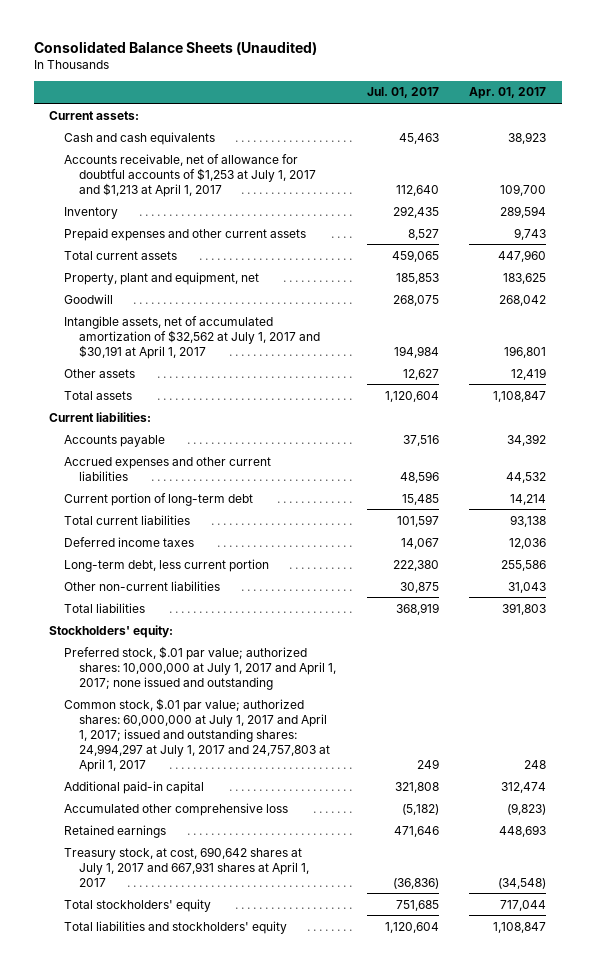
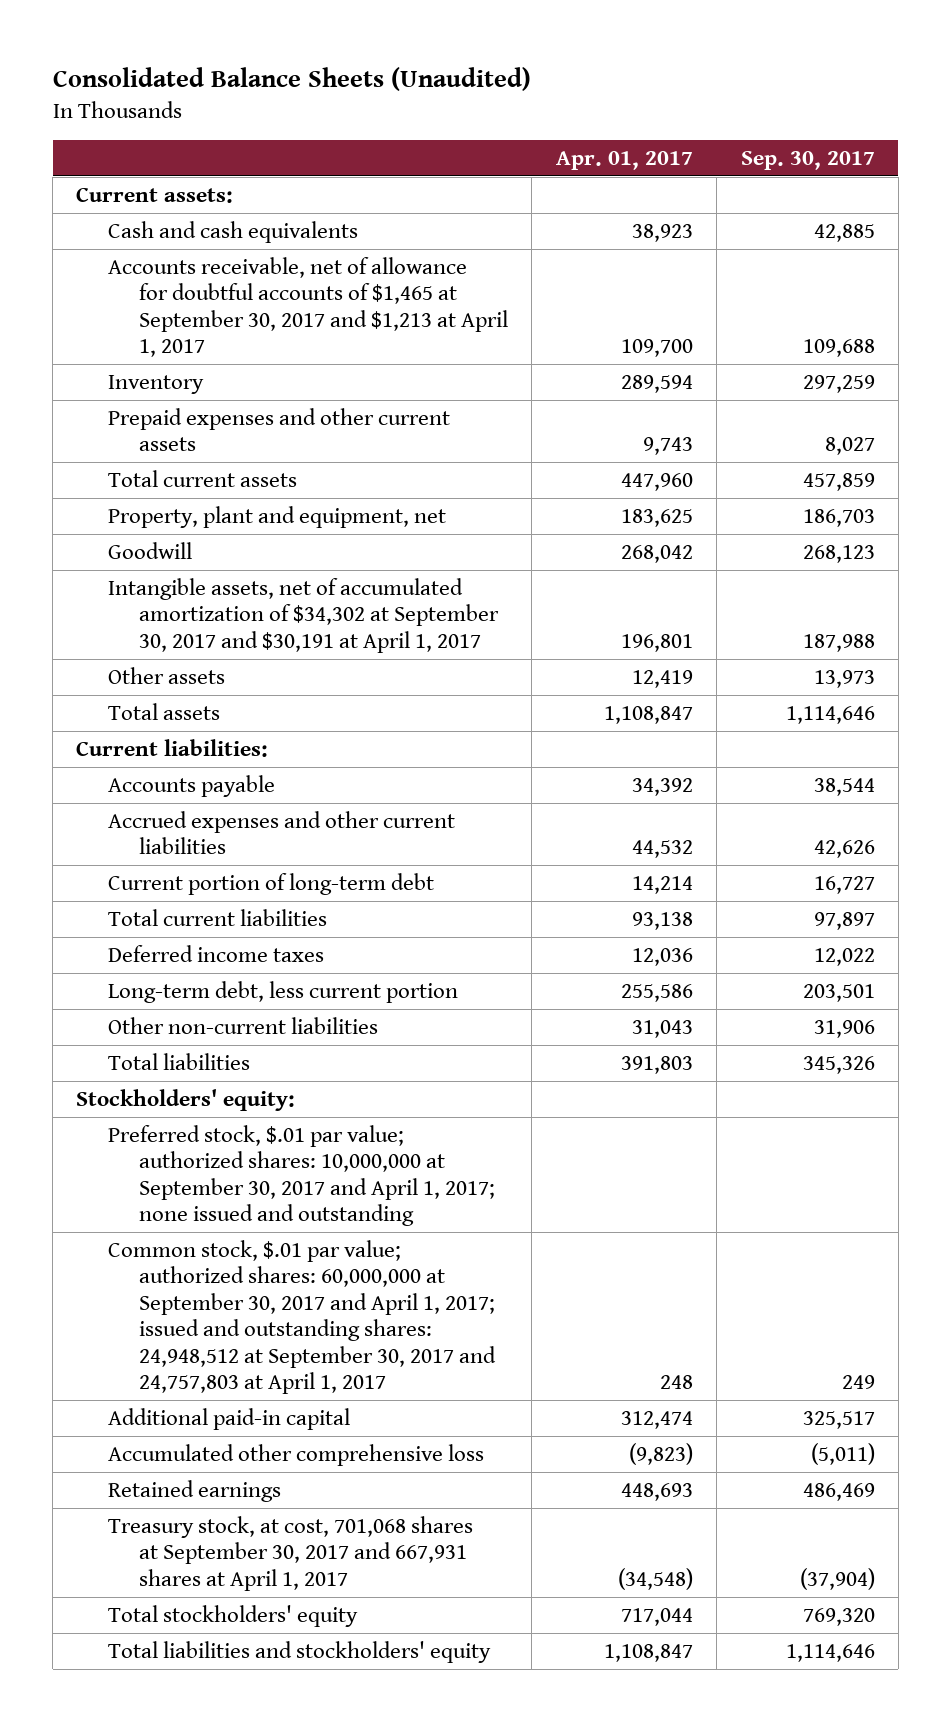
[366,87,439,99] Jul. 01, 2017 -> none
none -> [740,150,875,170] Sep. 30, 2017
[64,153,317,197] Accounts receivable, net of allowance for doubtful accounts of $1,253 at July 1, 2017 and $1,213 at April 1, 2017 -> [107,256,508,358] Accounts receivable, net of allowance for doubtful accounts of $1,465 at September 30, 2017 and $1,213 at April 1, 2017
[64,315,321,359] Intangible assets, net of accumulated amortization of $32,562 at July 1, 2017 and $30,191 at April 1, 2017 -> [107,577,499,653] Intangible assets, net of accumulated amortization of $34,302 at September 30, 2017 and $30,191 at April 1, 2017
[64,645,337,690] Preferred stock, $.01 par value; authorized shares: 10,000,000 at July 1, 2017 and April 1, 2017; none issued and outstanding -> [107,1124,495,1227] Preferred stock, $.01 par value; authorized shares: 10,000,000 at September 30, 2017 and April 1, 2017; none issued and outstanding
[64,697,331,772] Common stock, $.01 par value; authorized shares: 60,000,000 at July 1, 2017 and April 1, 2017; issued and outstanding shares: 24,994,297 at July 1, 2017 and 24,757,803 at April 1, 2017 -> [107,1239,496,1395] Common stock, $.01 par value; authorized shares: 60,000,000 at September 30, 2017 and April 1, 2017; issued and outstanding shares: 24,948,512 at September 30, 2017 and 24,757,803 at April 1, 2017
[64,846,310,887] Treasury stock, at cost, 690,642 shares at July 1, 2017 and 667,931 shares at April 1, 2017 -> [107,1515,473,1591] Treasury stock, at cost, 701,068 shares at September 30, 2017 and 667,931 shares at April 1, 2017

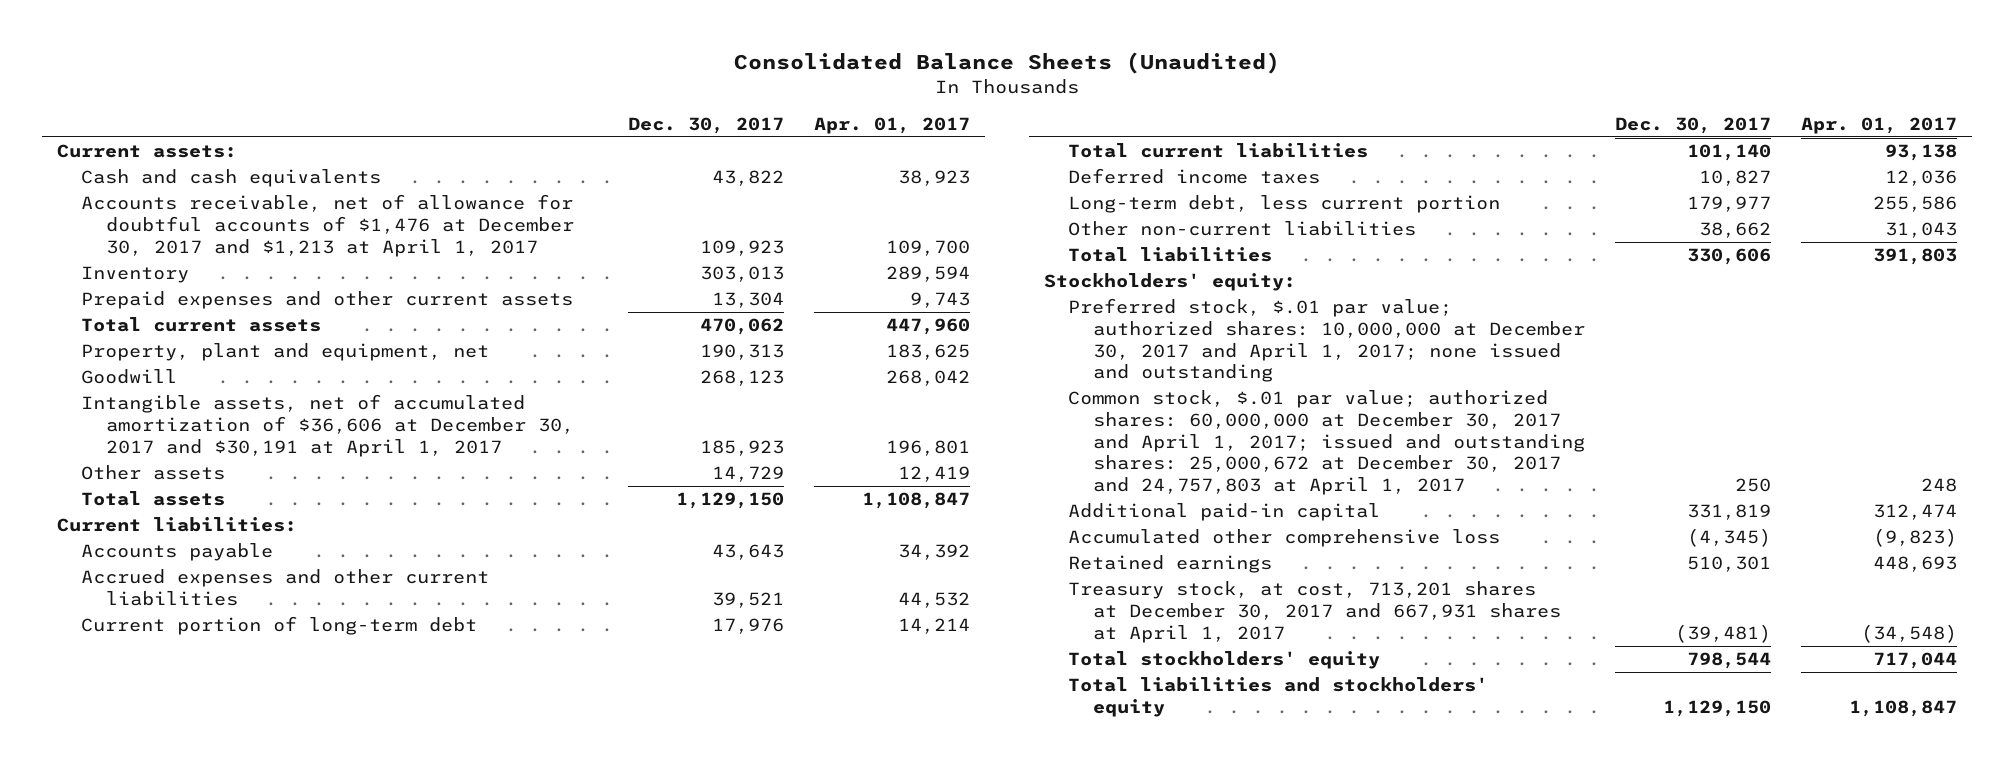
[740,150,875,170] Sep. 30, 2017 -> none
none -> [627,116,784,134] Dec. 30, 2017
[107,256,508,358] Accounts receivable, net of allowance for doubtful accounts of $1,465 at September 30, 2017 and $1,213 at April 1, 2017 -> [81,194,575,257] Accounts receivable, net of allowance for doubtful accounts of $1,476 at December 30, 2017 and $1,213 at April 1, 2017
[107,577,499,653] Intangible assets, net of accumulated amortization of $34,302 at September 30, 2017 and $30,191 at April 1, 2017 -> [81,394,575,457] Intangible assets, net of accumulated amortization of $36,606 at December 30, 2017 and $30,191 at April 1, 2017
[107,1124,495,1227] Preferred stock, $.01 par value; authorized shares: 10,000,000 at September 30, 2017 and April 1, 2017; none issued and outstanding -> [1068,298,1586,383] Preferred stock, $.01 par value; authorized shares: 10,000,000 at December 30, 2017 and April 1, 2017; none issued and outstanding
[107,1239,496,1395] Common stock, $.01 par value; authorized shares: 60,000,000 at September 30, 2017 and April 1, 2017; issued and outstanding shares: 24,948,512 at September 30, 2017 and 24,757,803 at April 1, 2017 -> [1068,390,1586,495] Common stock, $.01 par value; authorized shares: 60,000,000 at December 30, 2017 and April 1, 2017; issued and outstanding shares: 25,000,672 at December 30, 2017 and 24,757,803 at April 1, 2017
[107,1515,473,1591] Treasury stock, at cost, 701,068 shares at September 30, 2017 and 667,931 shares at April 1, 2017 -> [1068,581,1562,643] Treasury stock, at cost, 713,201 shares at December 30, 2017 and 667,931 shares at April 1, 2017

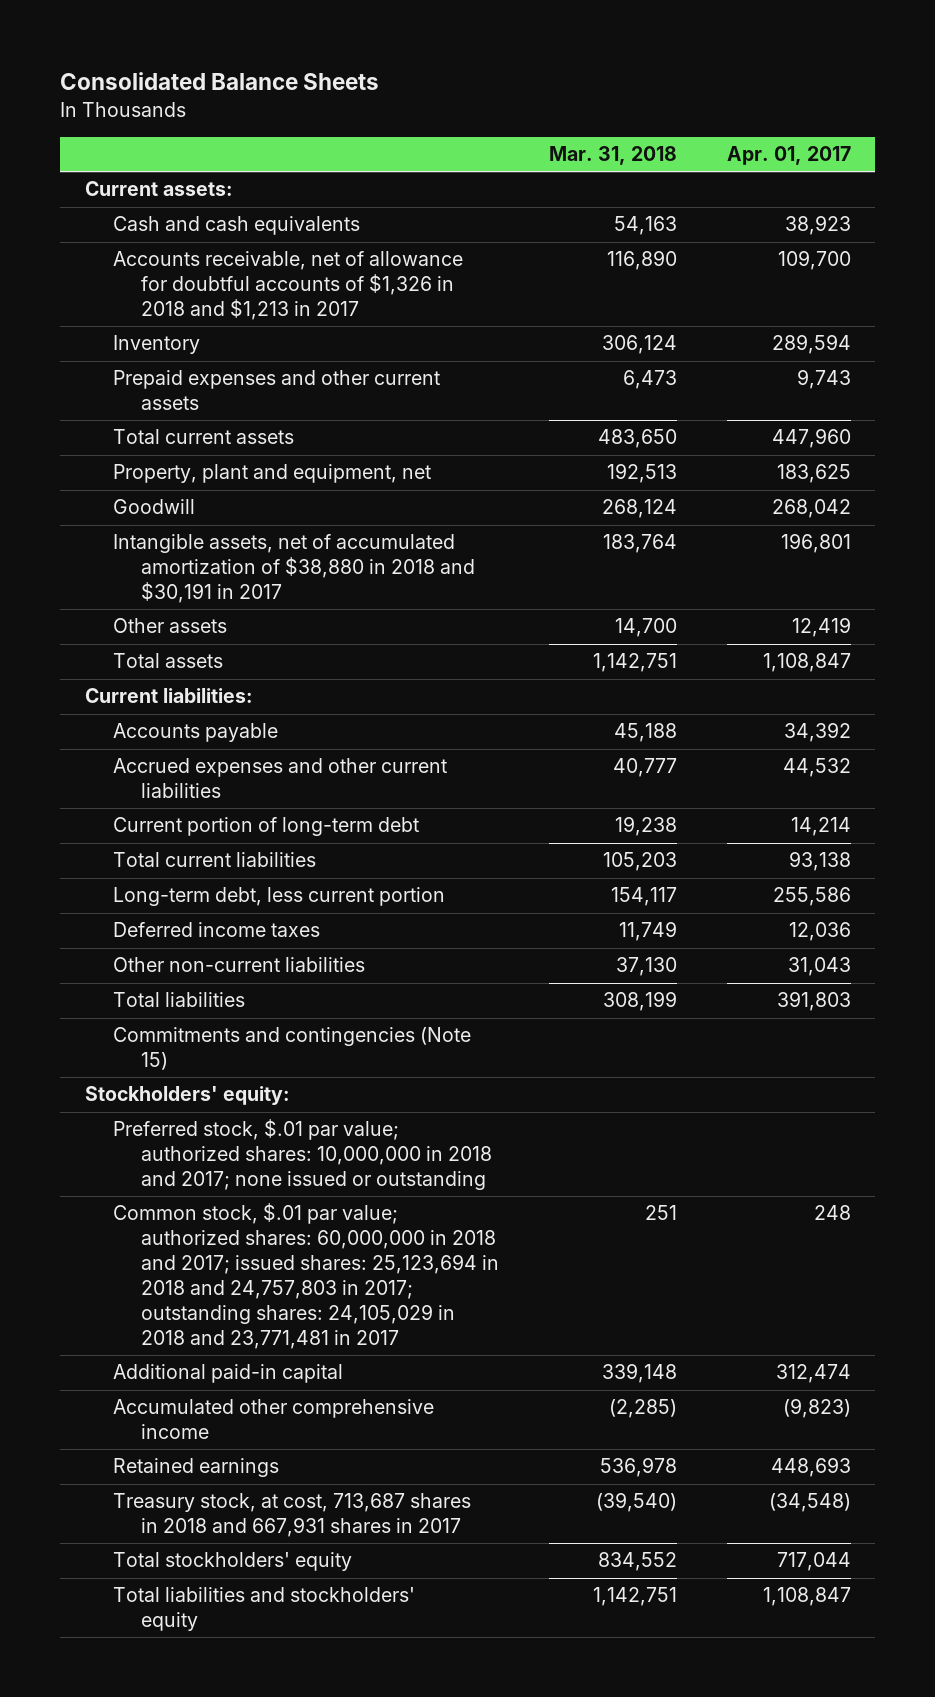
[733,51,1280,74] Consolidated Balance Sheets (Unaudited) -> [59,72,379,91] Consolidated Balance Sheets
[627,116,784,134] Dec. 30, 2017 -> none
none -> [548,146,677,166] Mar. 31, 2018
[81,194,575,257] Accounts receivable, net of allowance for doubtful accounts of $1,476 at December 30, 2017 and $1,213 at April 1, 2017 -> [112,251,463,321] Accounts receivable, net of allowance for doubtful accounts of $1,326 in 2018 and $1,213 in 2017
[81,394,575,457] Intangible assets, net of accumulated amortization of $36,606 at December 30, 2017 and $30,191 at April 1, 2017 -> [112,534,476,604] Intangible assets, net of accumulated amortization of $38,880 in 2018 and $30,191 in 2017
[1068,168,1321,185] Deferred income taxes -> [112,922,320,938] Deferred income taxes
none -> [112,1027,471,1071] Commitments and contingencies (Note 15)
[1068,298,1586,383] Preferred stock, $.01 par value; authorized shares: 10,000,000 at December 30, 2017 and April 1, 2017; none issued and outstanding -> [112,1119,493,1191] Preferred stock, $.01 par value; authorized shares: 10,000,000 in 2018 and 2017; none issued or outstanding
[1068,390,1586,495] Common stock, $.01 par value; authorized shares: 60,000,000 at December 30, 2017 and April 1, 2017; issued and outstanding shares: 25,000,672 at December 30, 2017 and 24,757,803 at April 1, 2017 -> [112,1203,500,1349] Common stock, $.01 par value; authorized shares: 60,000,000 in 2018 and 2017; issued shares: 25,123,694 in 2018 and 24,757,803 in 2017; outstanding shares: 24,105,029 in 2018 and 23,771,481 in 2017
[1068,529,1501,548] Accumulated other comprehensive loss -> [112,1399,434,1440] Accumulated other comprehensive income
[1068,581,1562,643] Treasury stock, at cost, 713,201 shares at December 30, 2017 and 667,931 shares at April 1, 2017 -> [112,1493,471,1538] Treasury stock, at cost, 713,687 shares in 2018 and 667,931 shares in 2017

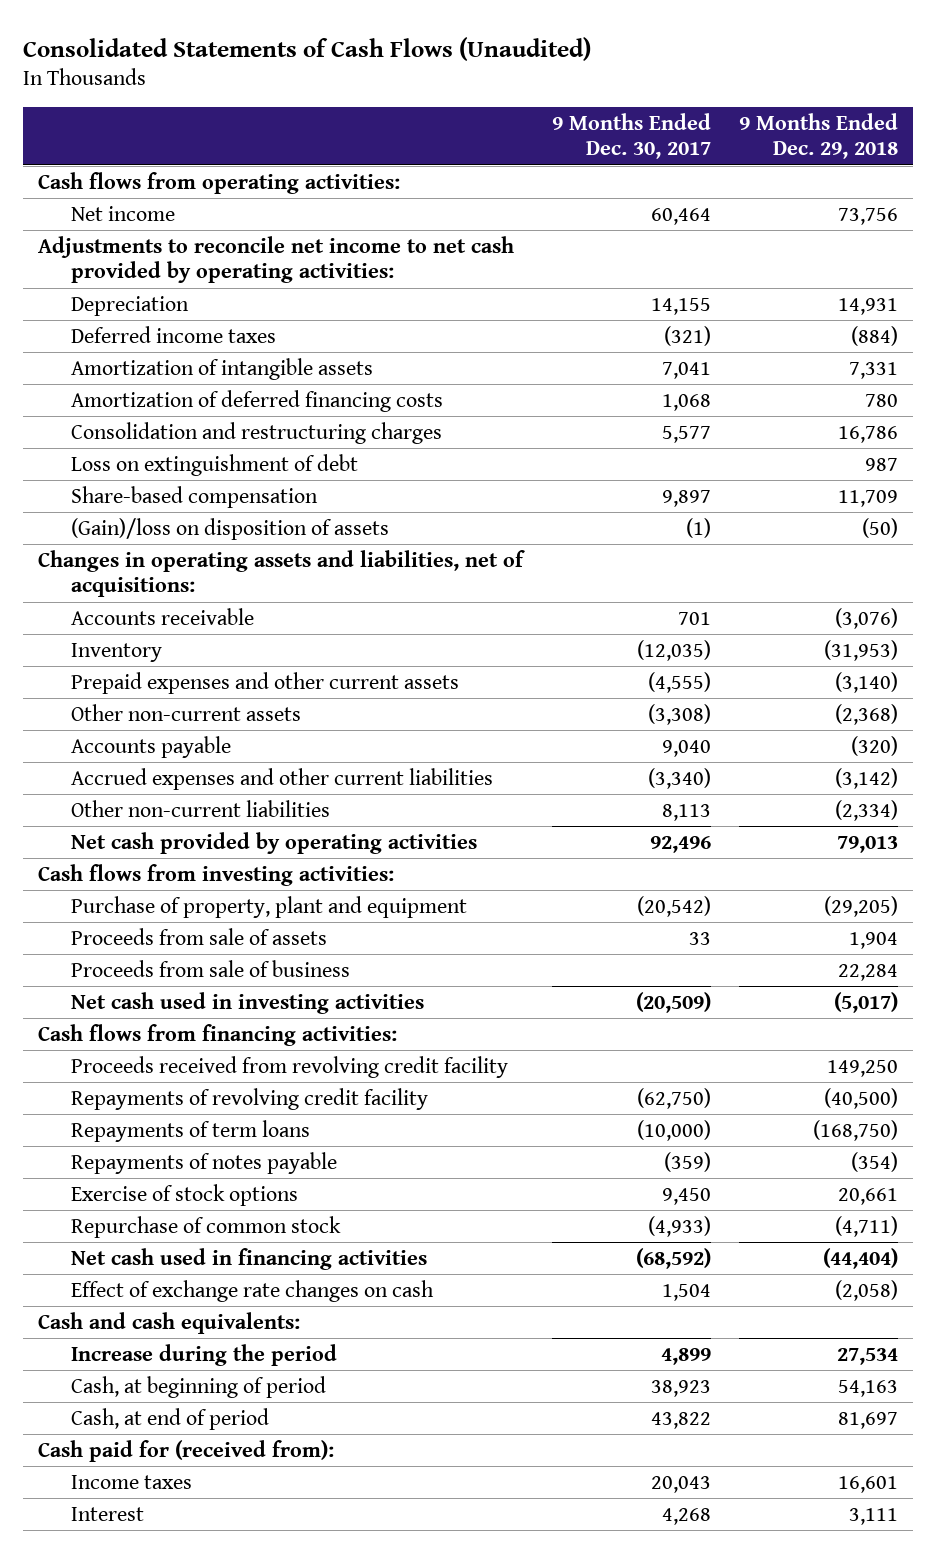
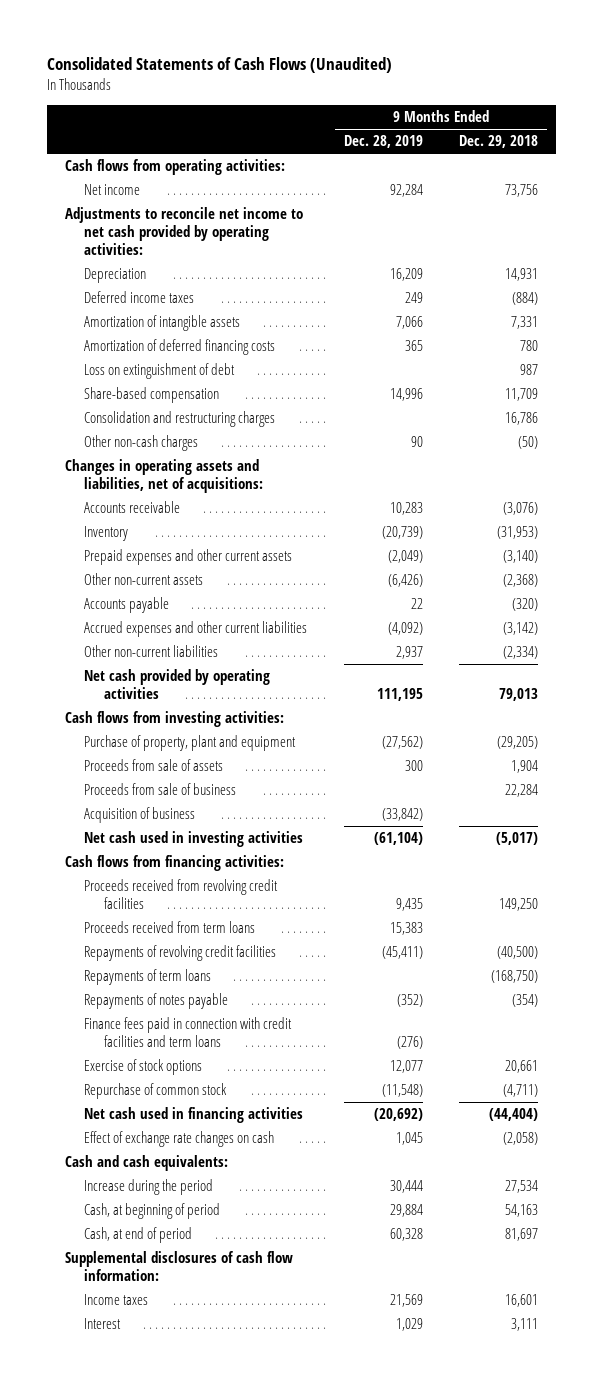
[551,112,711,160] 9 Months Ended Dec. 30, 2017 -> none
none -> [343,135,423,149] Dec. 28, 2019
[71,517,390,540] (Gain)/loss on disposition of assets -> none
[71,421,443,444] Consolidation and restructuring charges -> [84,411,276,428] Consolidation and restructuring charges
none -> [84,435,199,452] Other non-cash charges
none -> [84,807,196,824] Acquisition of business
[71,1055,509,1078] Proceeds received from revolving credit facility -> [84,879,279,910] Proceeds received from revolving credit facilities
none -> [84,921,256,934] Proceeds received from term loans
[71,1087,429,1110] Repayments of revolving credit facility -> [84,945,277,962] Repayments of revolving credit facilities
none -> [84,1017,293,1048] Finance fees paid in connection with credit facilities and term loans
[37,1439,334,1462] Cash paid for (received from): -> none
none -> [65,1251,294,1282] Supplemental disclosures of cash flow information:

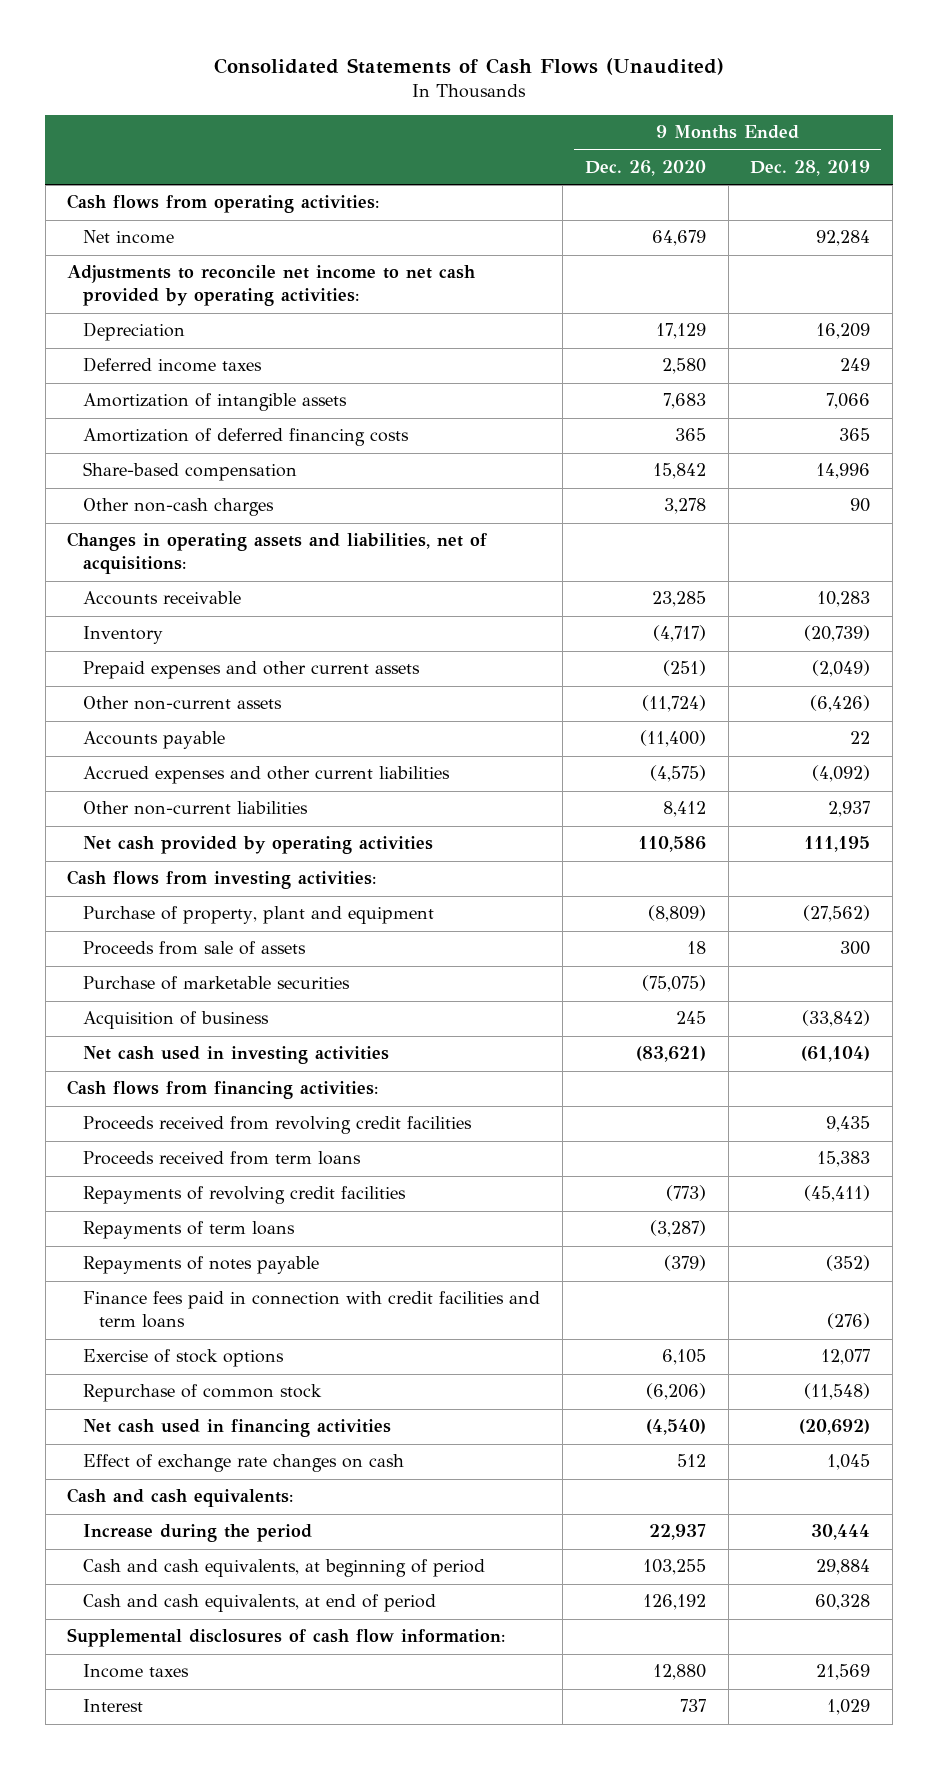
[459,135,539,149] Dec. 29, 2018 -> none
none -> [584,160,706,177] Dec. 26, 2020
[84,363,236,380] Loss on extinguishment of debt -> none
[84,411,276,428] Consolidation and restructuring charges -> none
[84,783,237,796] Proceeds from sale of business -> none
none -> [83,976,351,991] Purchase of marketable securities
[84,1203,221,1220] Cash, at beginning of period -> [83,1559,486,1578] Cash and cash equivalents, at beginning of period
[84,1227,193,1244] Cash, at end of period -> [83,1594,437,1613] Cash and cash equivalents, at end of period

